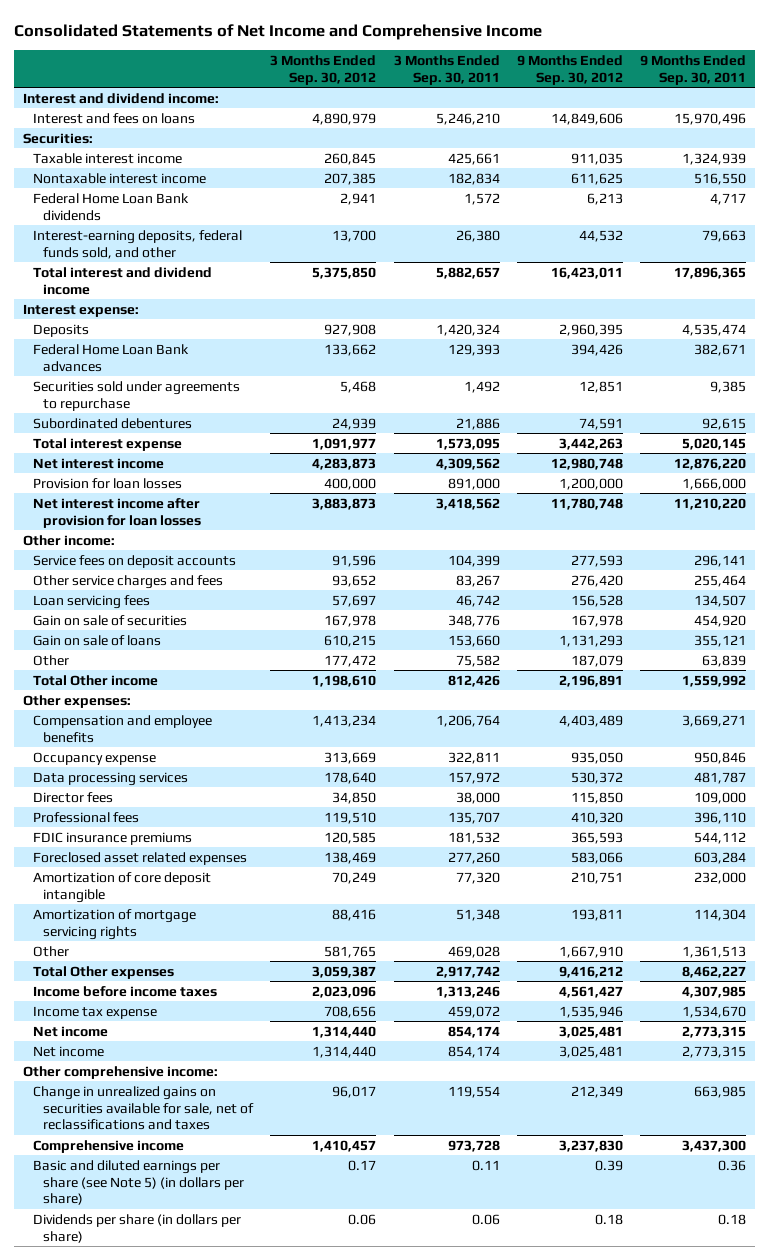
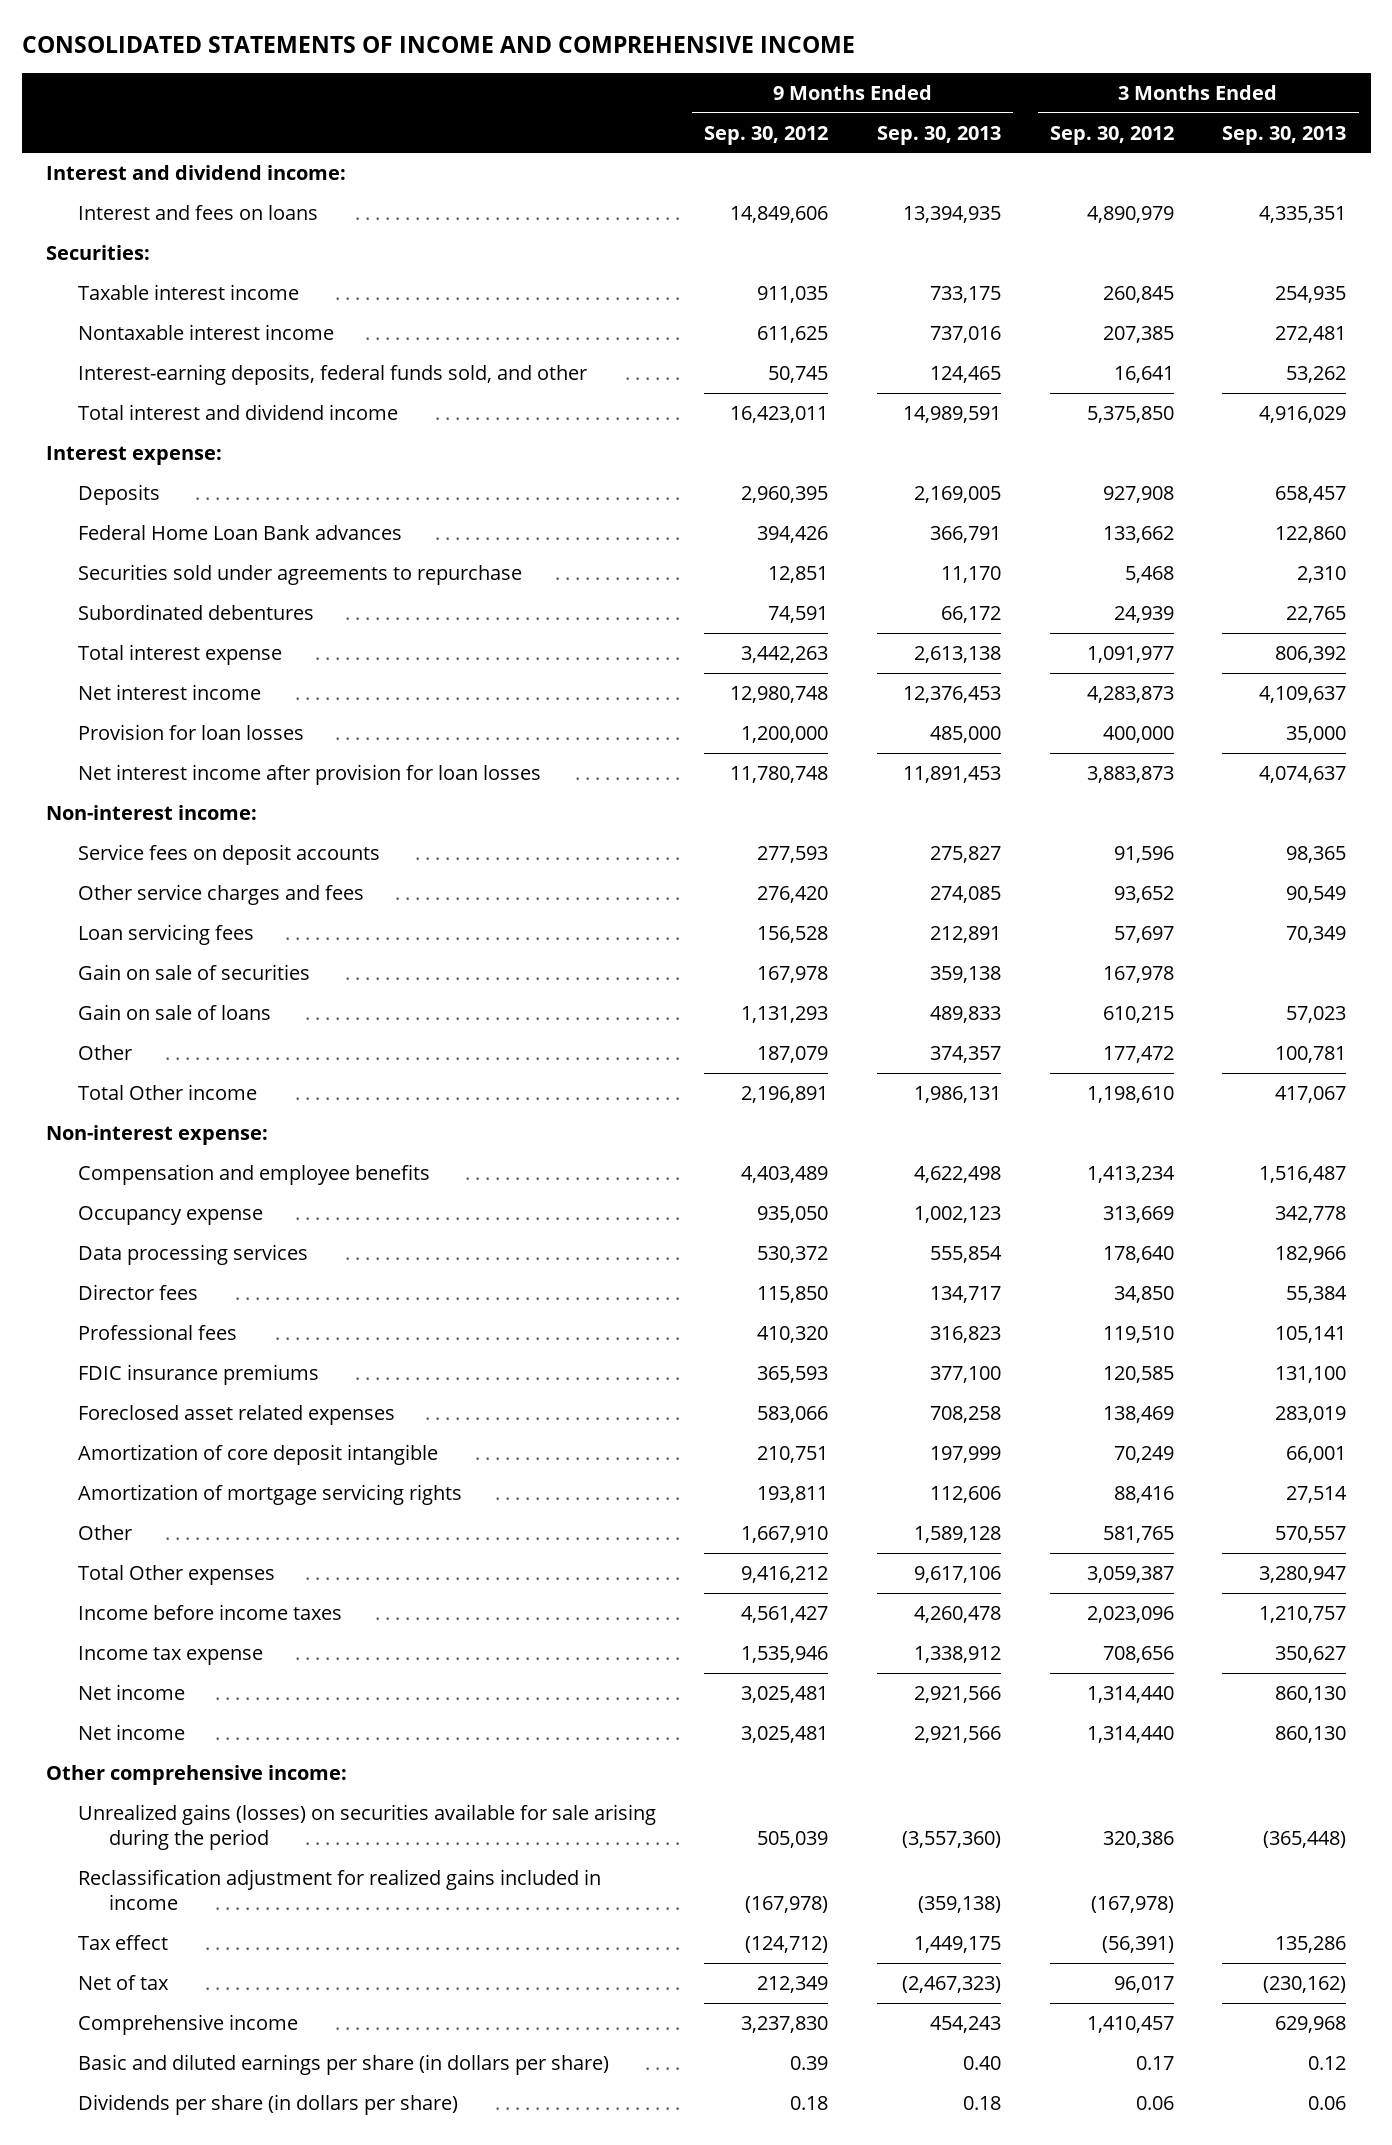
[14,24,543,41] Consolidated Statements of Net Income and Comprehensive Income -> [21,35,855,53] CONSOLIDATED STATEMENTS OF INCOME AND COMPREHENSIVE INCOME
[393,55,500,85] 3 Months Ended Sep. 30, 2011 -> none
[640,55,747,85] 9 Months Ended Sep. 30, 2011 -> none
none -> [877,125,1002,145] Sep. 30, 2013
none -> [1222,125,1347,145] Sep. 30, 2013
[32,192,189,221] Federal Home Loan Bank dividends -> none
[332,229,377,242] 13,700 -> [1113,365,1174,383] 16,641
[578,229,623,242] 44,532 -> [768,365,829,383] 50,745
[22,534,115,546] Other income: -> [45,804,257,820] Non-interest income:
[22,694,131,708] Other expenses: -> [45,1124,268,1145] Non-interest expense:
none -> [77,1803,656,1850] Unrealized gains (losses) on securities available for sale arising during the period
none -> [77,1868,601,1910] Reclassification adjustment for realized gains included in income
none -> [77,1934,168,1950] Tax effect
[32,1085,254,1131] Change in unrealized gains on securities available for sale, net of reclassifications and taxes -> [77,1974,169,1990] Net of tax
[32,1159,244,1206] Basic and diluted earnings per share (see Note 5) (in dollars per share) -> [77,2053,609,2075] Basic and diluted earnings per share (in dollars per share)

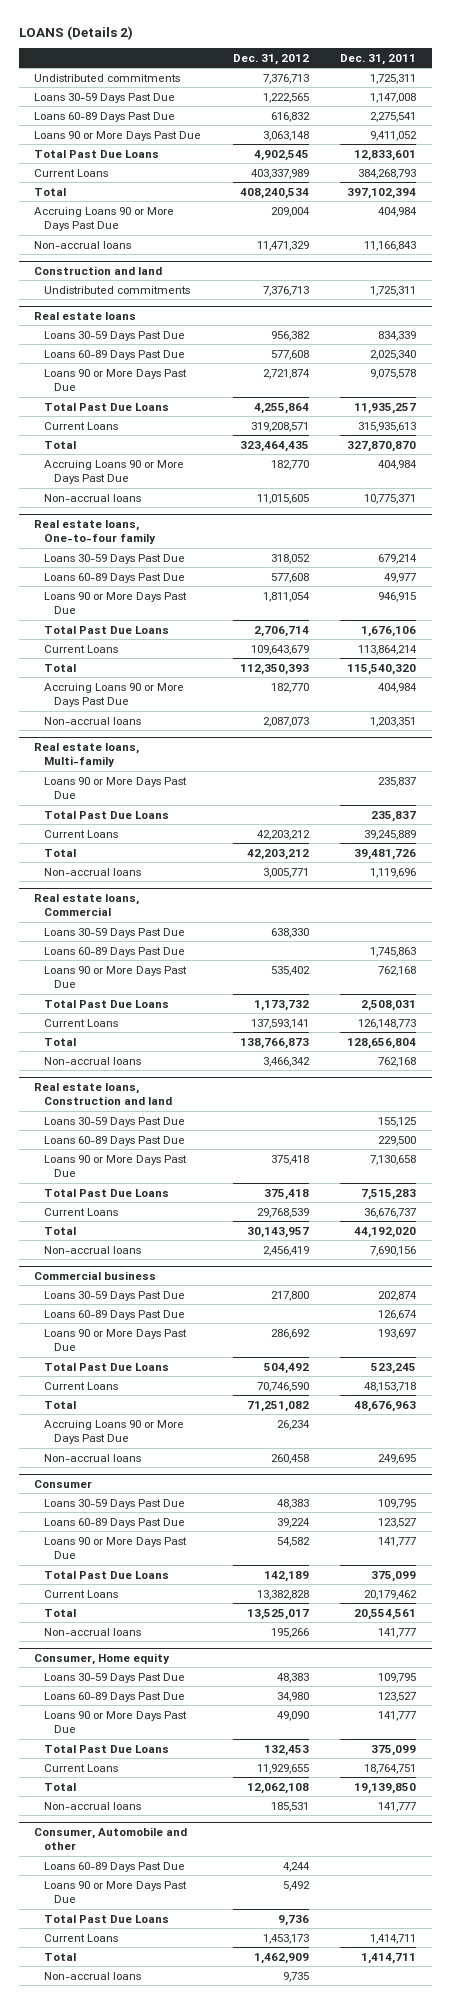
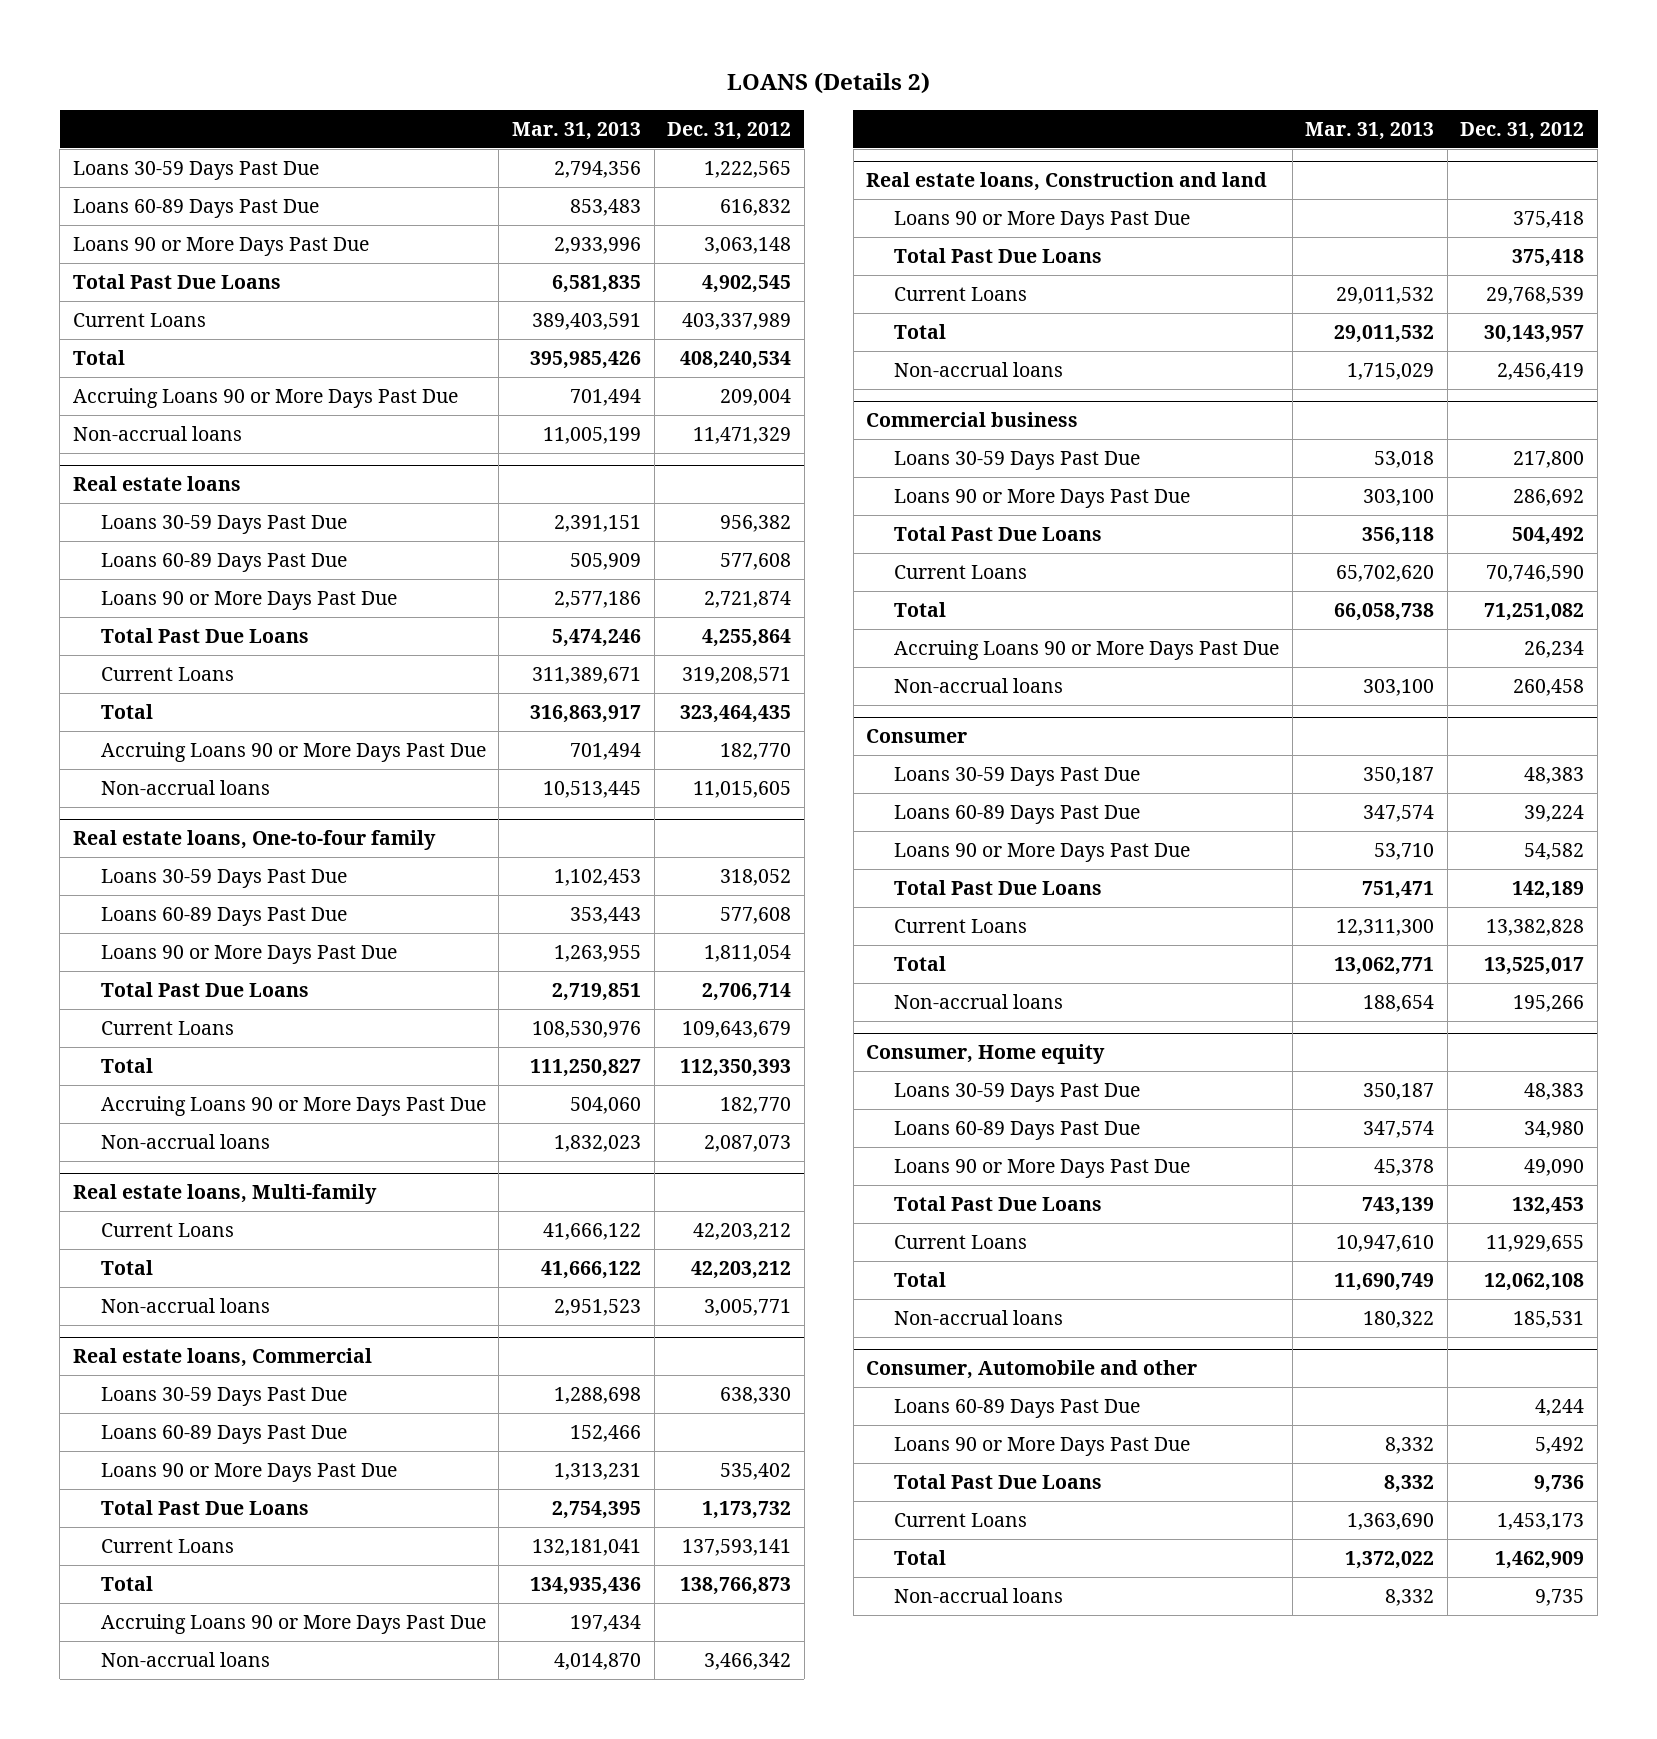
[339,53,416,65] Dec. 31, 2011 -> none
none -> [511,121,641,140] Mar. 31, 2013
[34,73,181,82] Undistributed commitments -> none
[34,265,163,275] Construction and land -> none
[43,285,190,294] Undistributed commitments -> none
[43,776,187,800] Loans 90 or More Days Past Due -> none
[43,810,169,819] Total Past Due Loans -> none
none -> [100,1614,486,1635] Accruing Loans 90 or More Days Past Due
[43,1116,185,1127] Loans 30-59 Days Past Due -> none
[43,1135,185,1146] Loans 60-89 Days Past Due -> none
[43,1309,185,1320] Loans 60-89 Days Past Due -> none

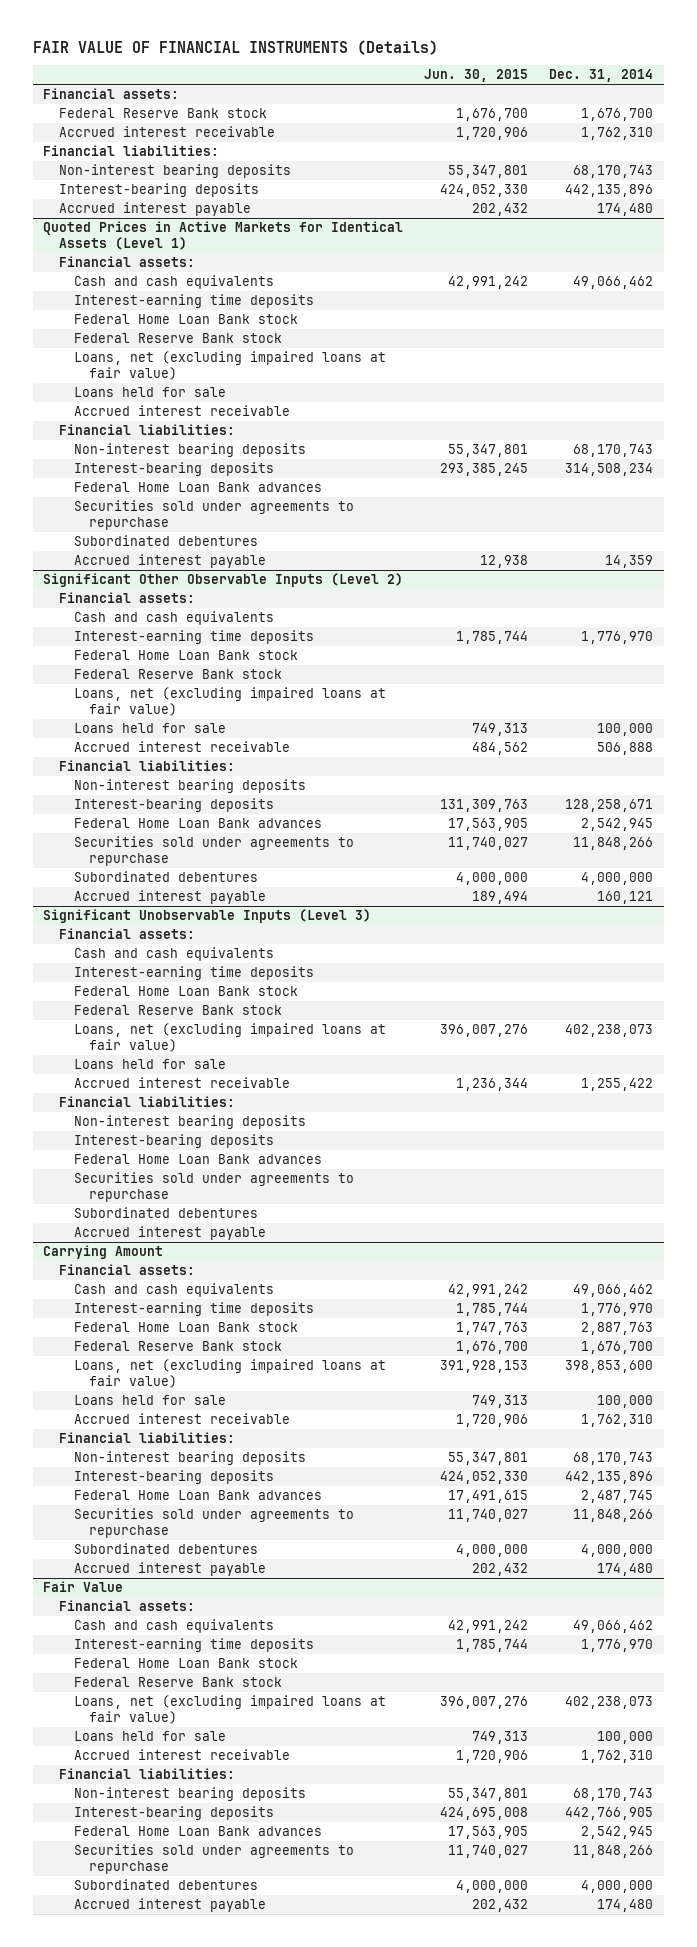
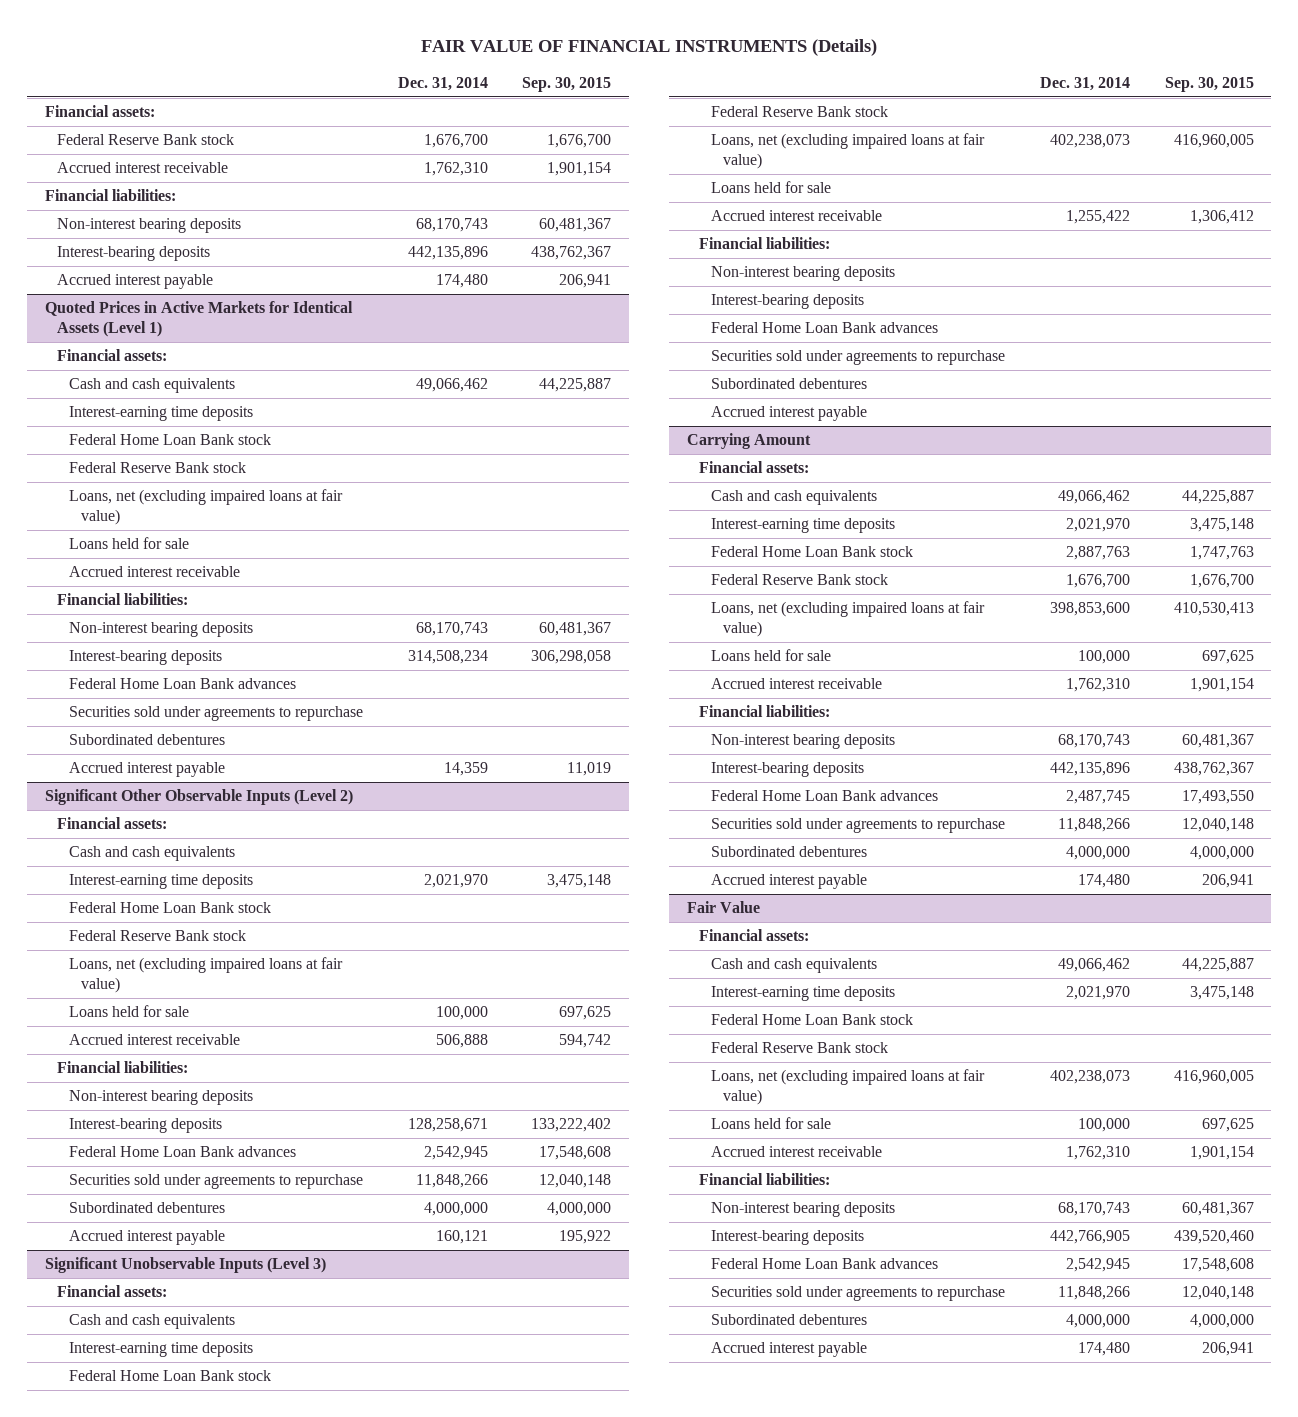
[424,69,529,83] Jun. 30, 2015 -> none
none -> [522,76,612,92] Sep. 30, 2015
[581,631,654,645] 1,776,970 -> [423,874,488,889] 2,021,970
[581,1303,654,1317] 1,776,970 -> [1065,518,1130,533] 2,021,970
[581,1639,654,1653] 1,776,970 -> [1065,986,1130,1001] 2,021,970

